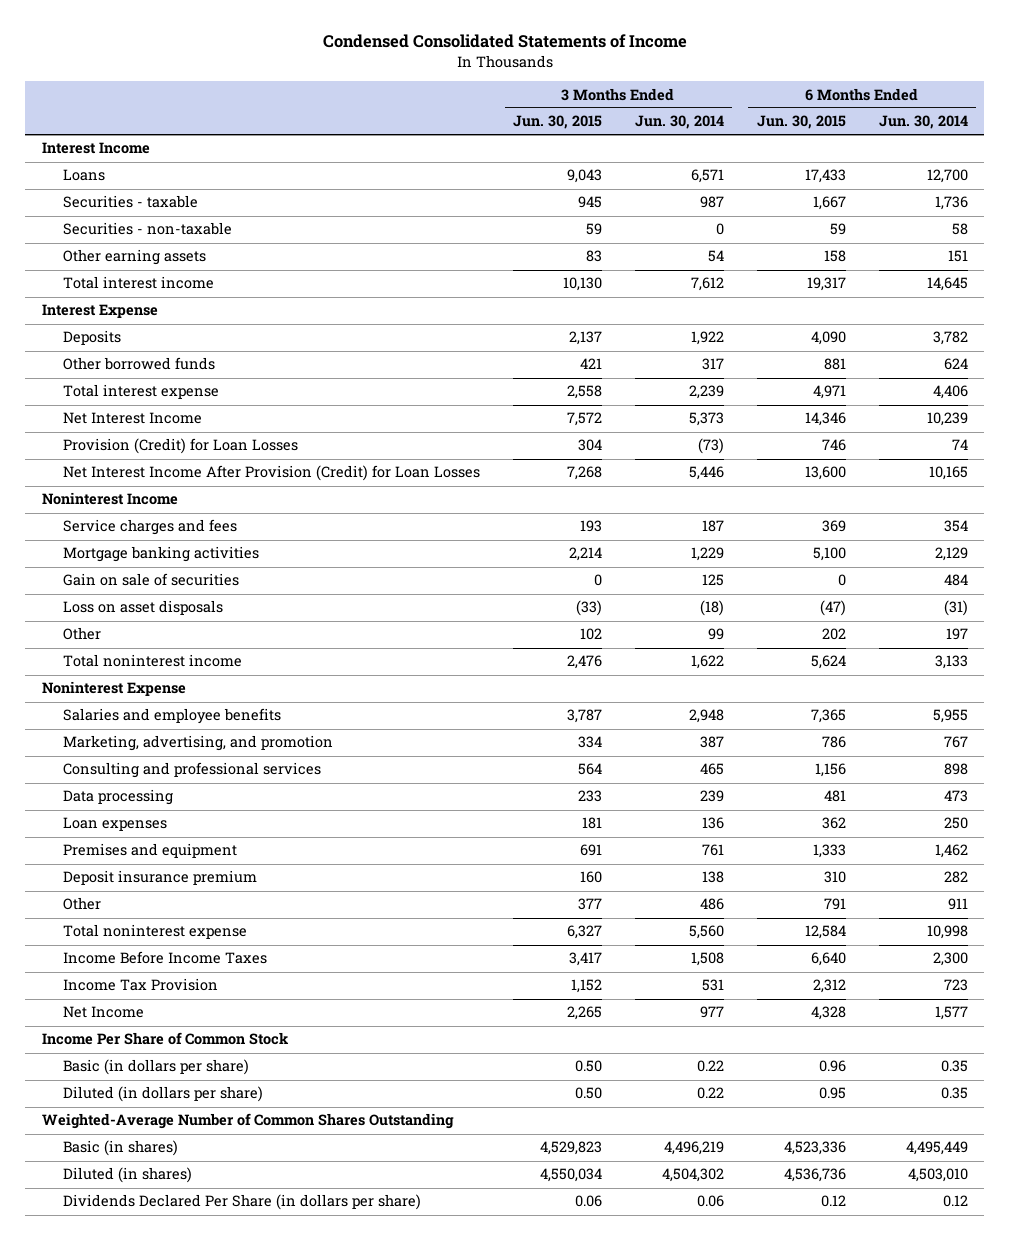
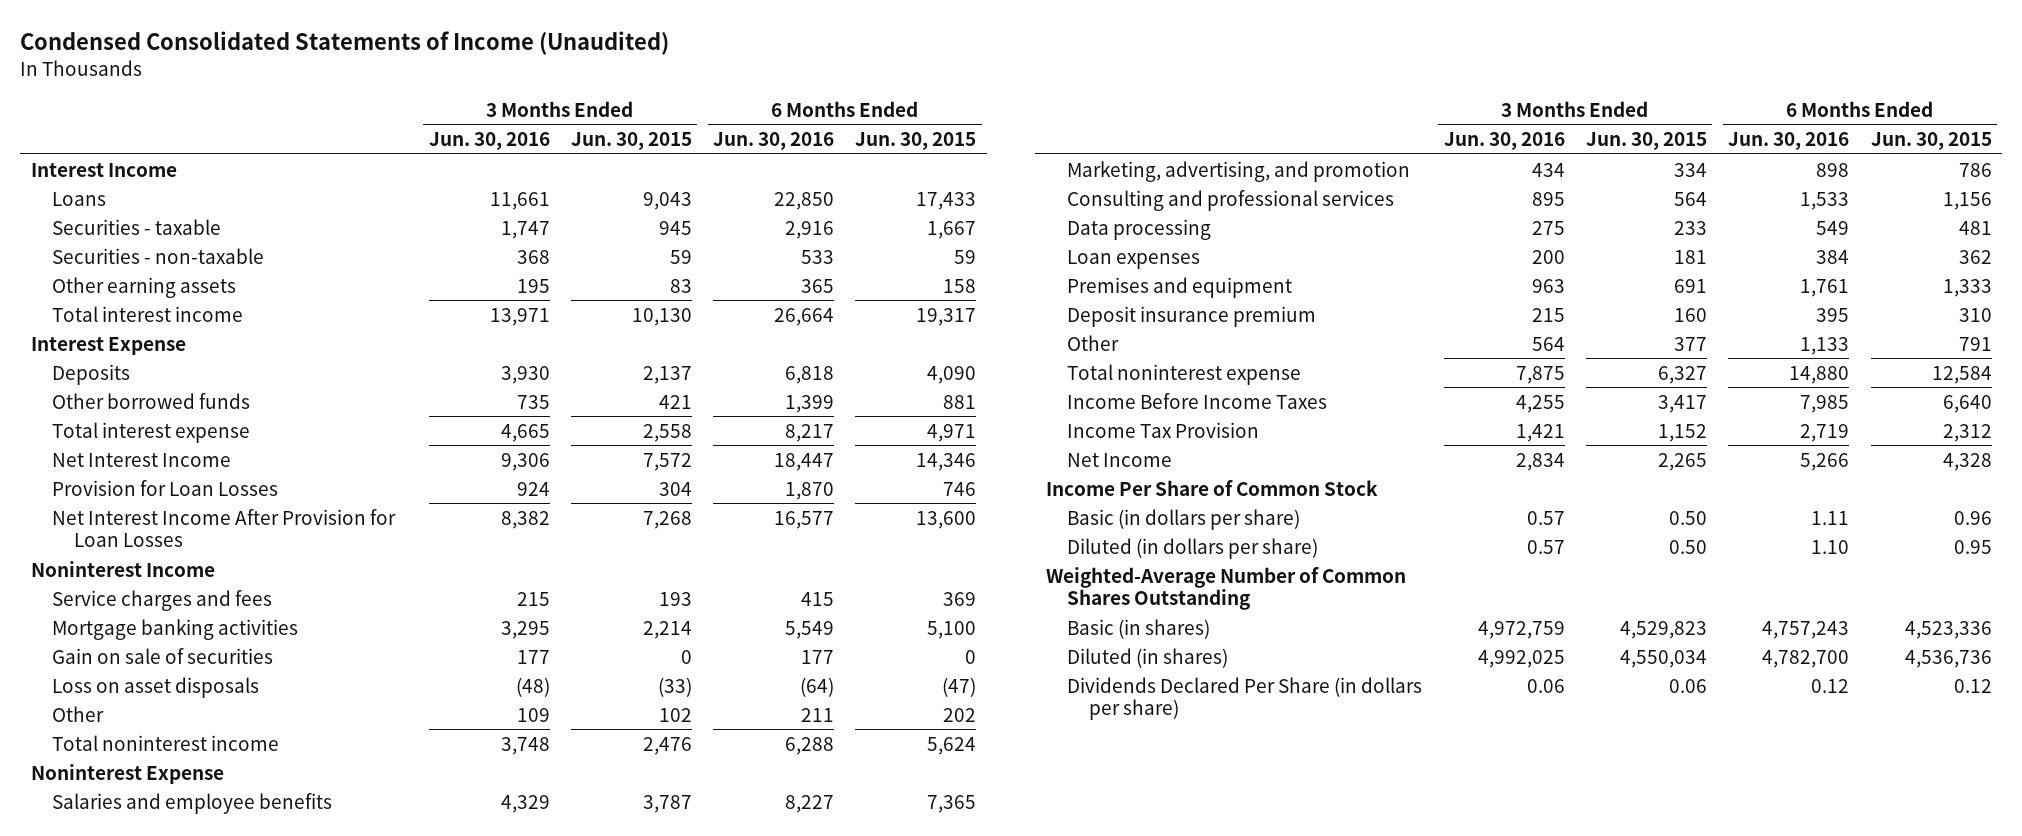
[322,34,687,49] Condensed Consolidated Statements of Income -> [19,30,669,55] Condensed Consolidated Statements of Income (Unaudited)
[634,115,724,130] Jun. 30, 2014 -> none
[878,115,968,130] Jun. 30, 2014 -> none
none -> [428,131,550,150] Jun. 30, 2016
none -> [713,131,835,150] Jun. 30, 2016
[62,438,298,455] Provision (Credit) for Loan Losses -> [52,479,279,496] Provision for Loan Losses
[62,465,480,482] Net Interest Income After Provision (Credit) for Loan Losses -> [52,508,397,547] Net Interest Income After Provision for Loan Losses

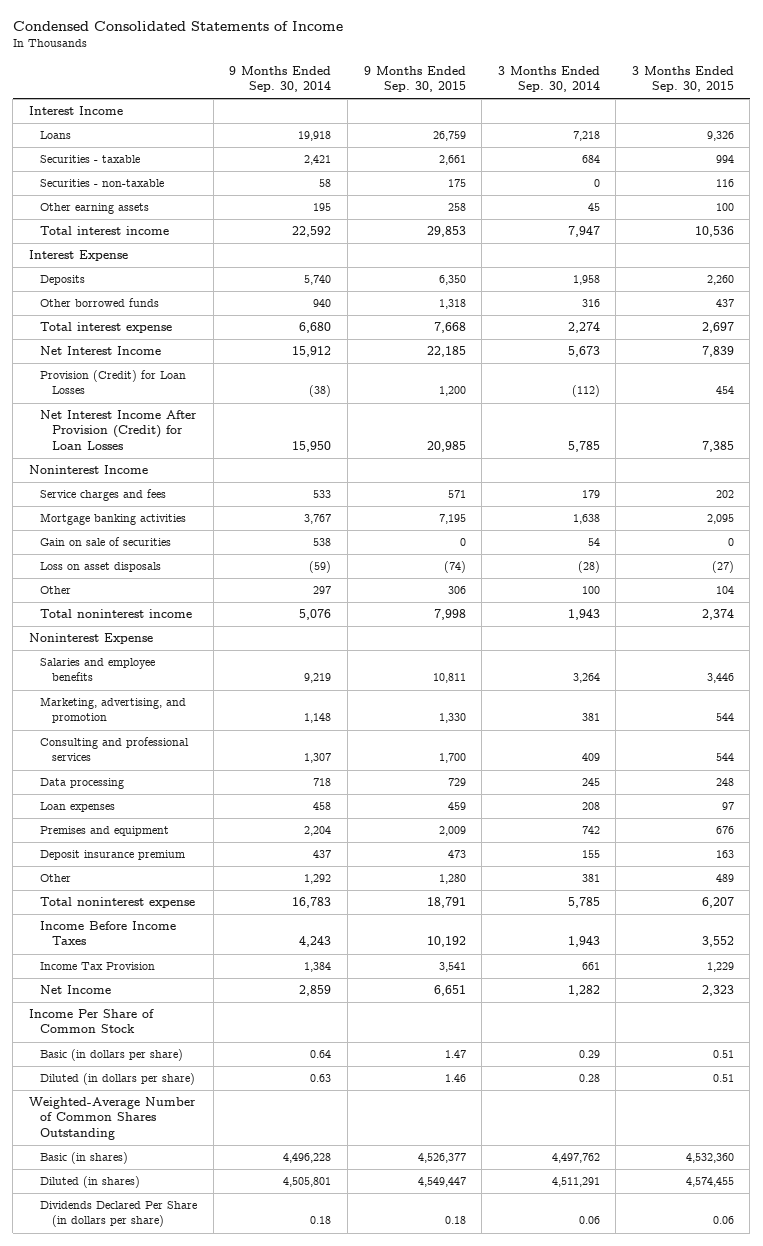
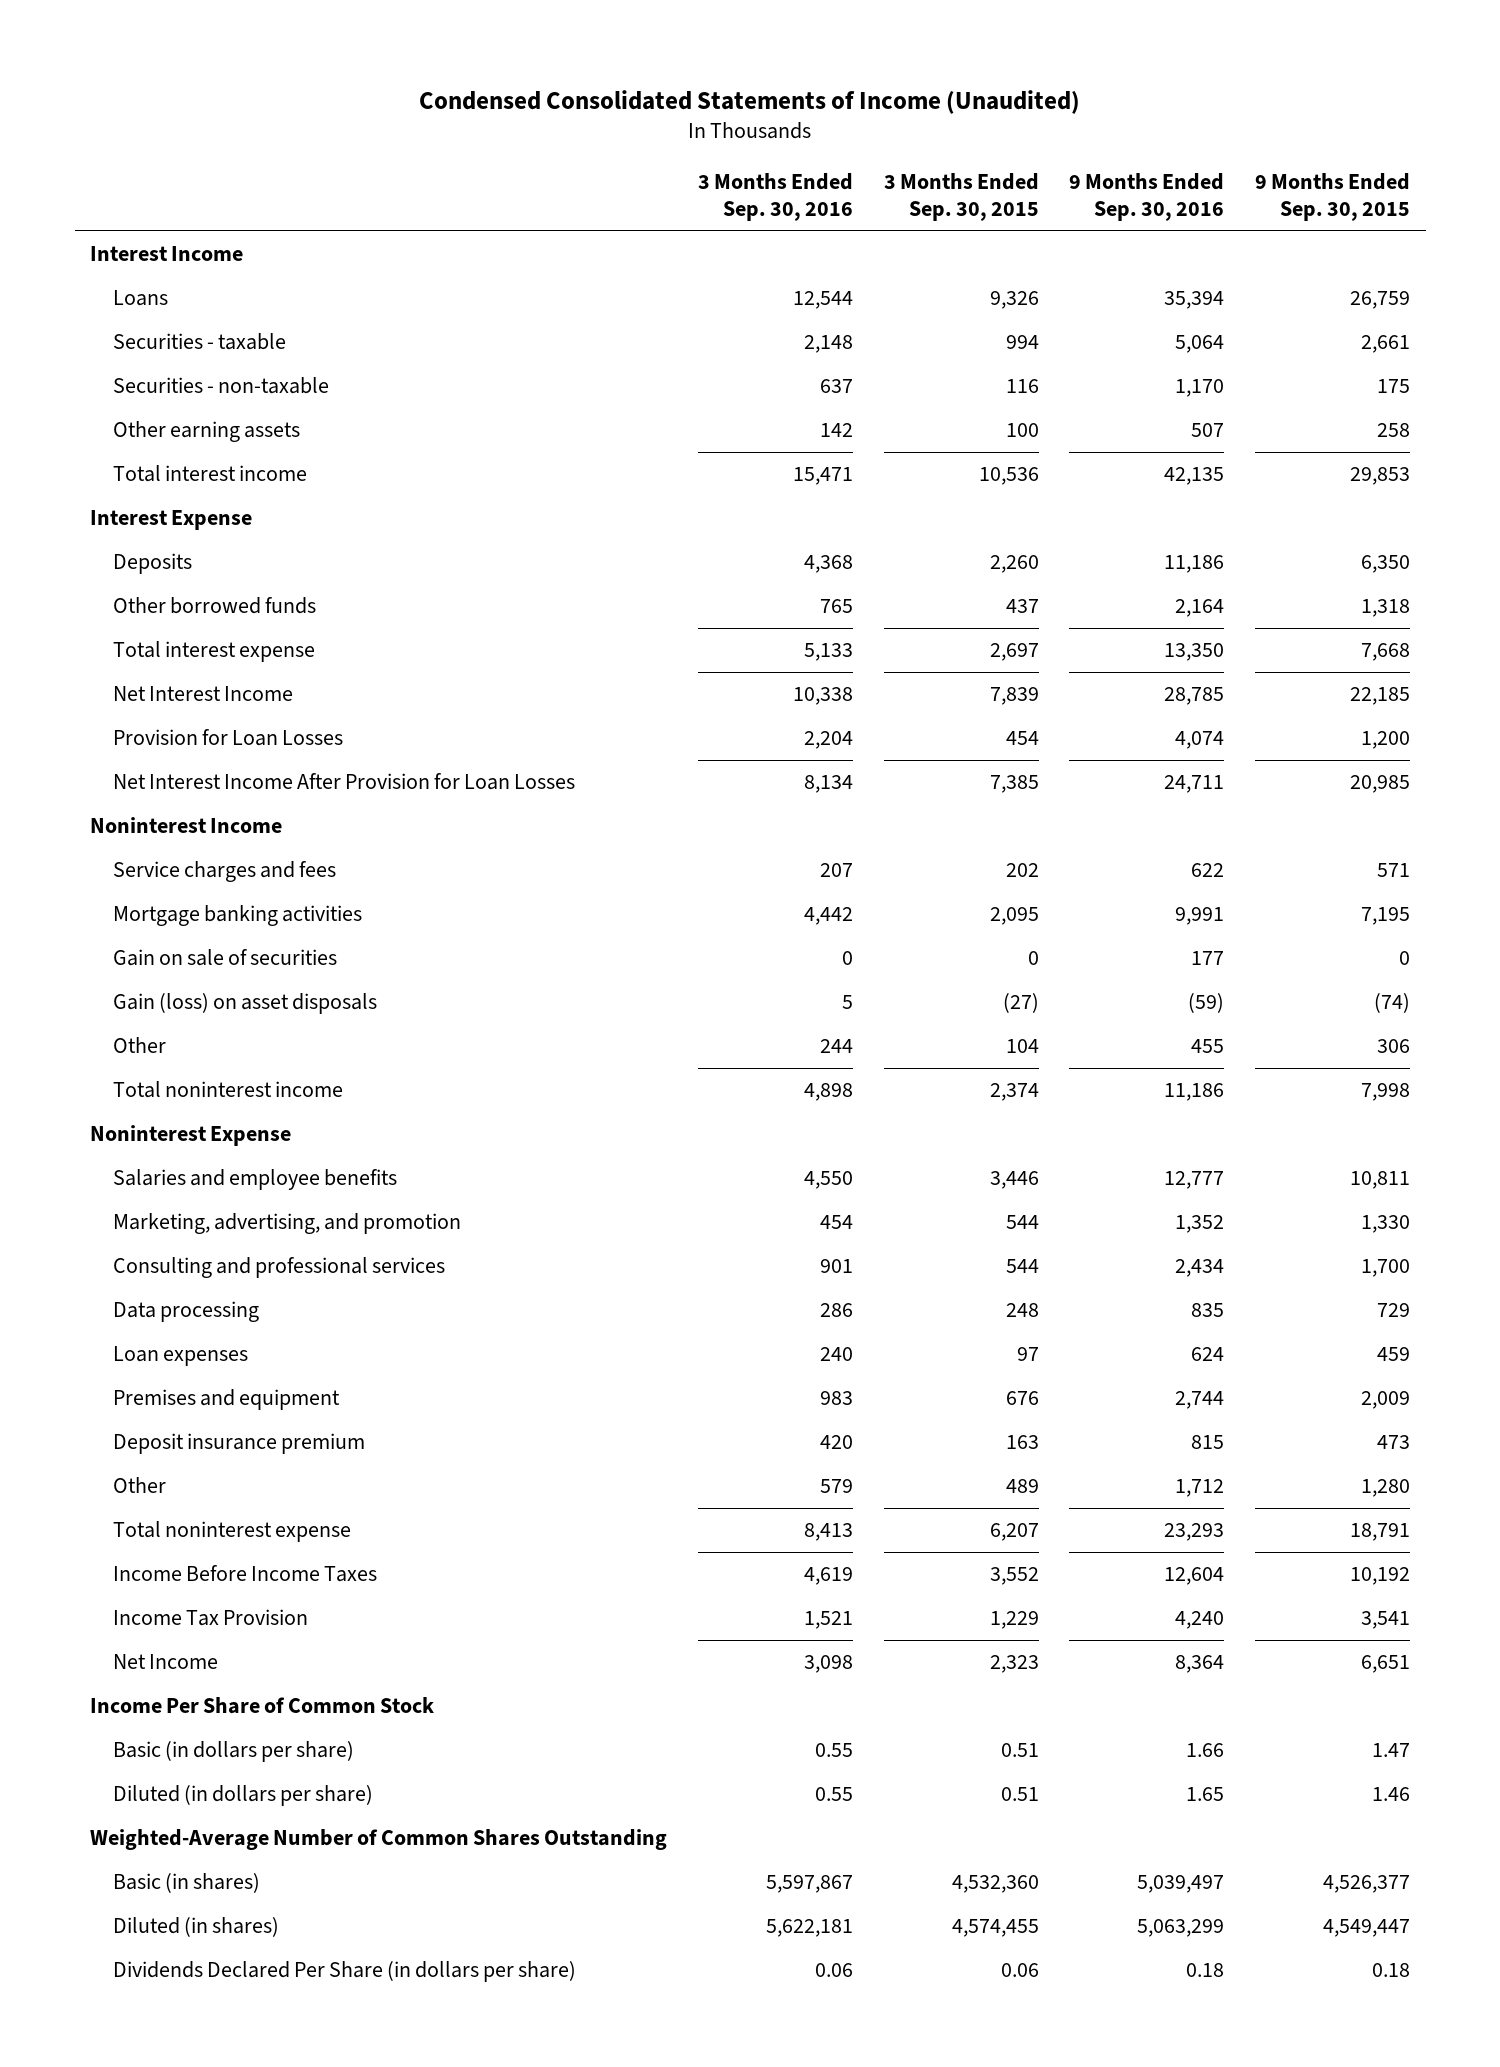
[12,21,343,32] Condensed Consolidated Statements of Income -> [419,89,1081,114] Condensed Consolidated Statements of Income (Unaudited)
[229,65,332,93] 9 Months Ended Sep. 30, 2014 -> none
[497,65,600,93] 3 Months Ended Sep. 30, 2014 -> none
none -> [697,173,853,222] 3 Months Ended Sep. 30, 2016
none -> [1069,173,1225,222] 9 Months Ended Sep. 30, 2016
[40,370,187,395] Provision (Credit) for Loan Losses -> [112,729,343,747] Provision for Loan Losses
[40,410,198,450] Net Interest Income After Provision (Credit) for Loan Losses -> [112,773,575,791] Net Interest Income After Provision for Loan Losses
[40,562,162,573] Loss on asset disposals -> [112,993,377,1015] Gain (loss) on asset disposals

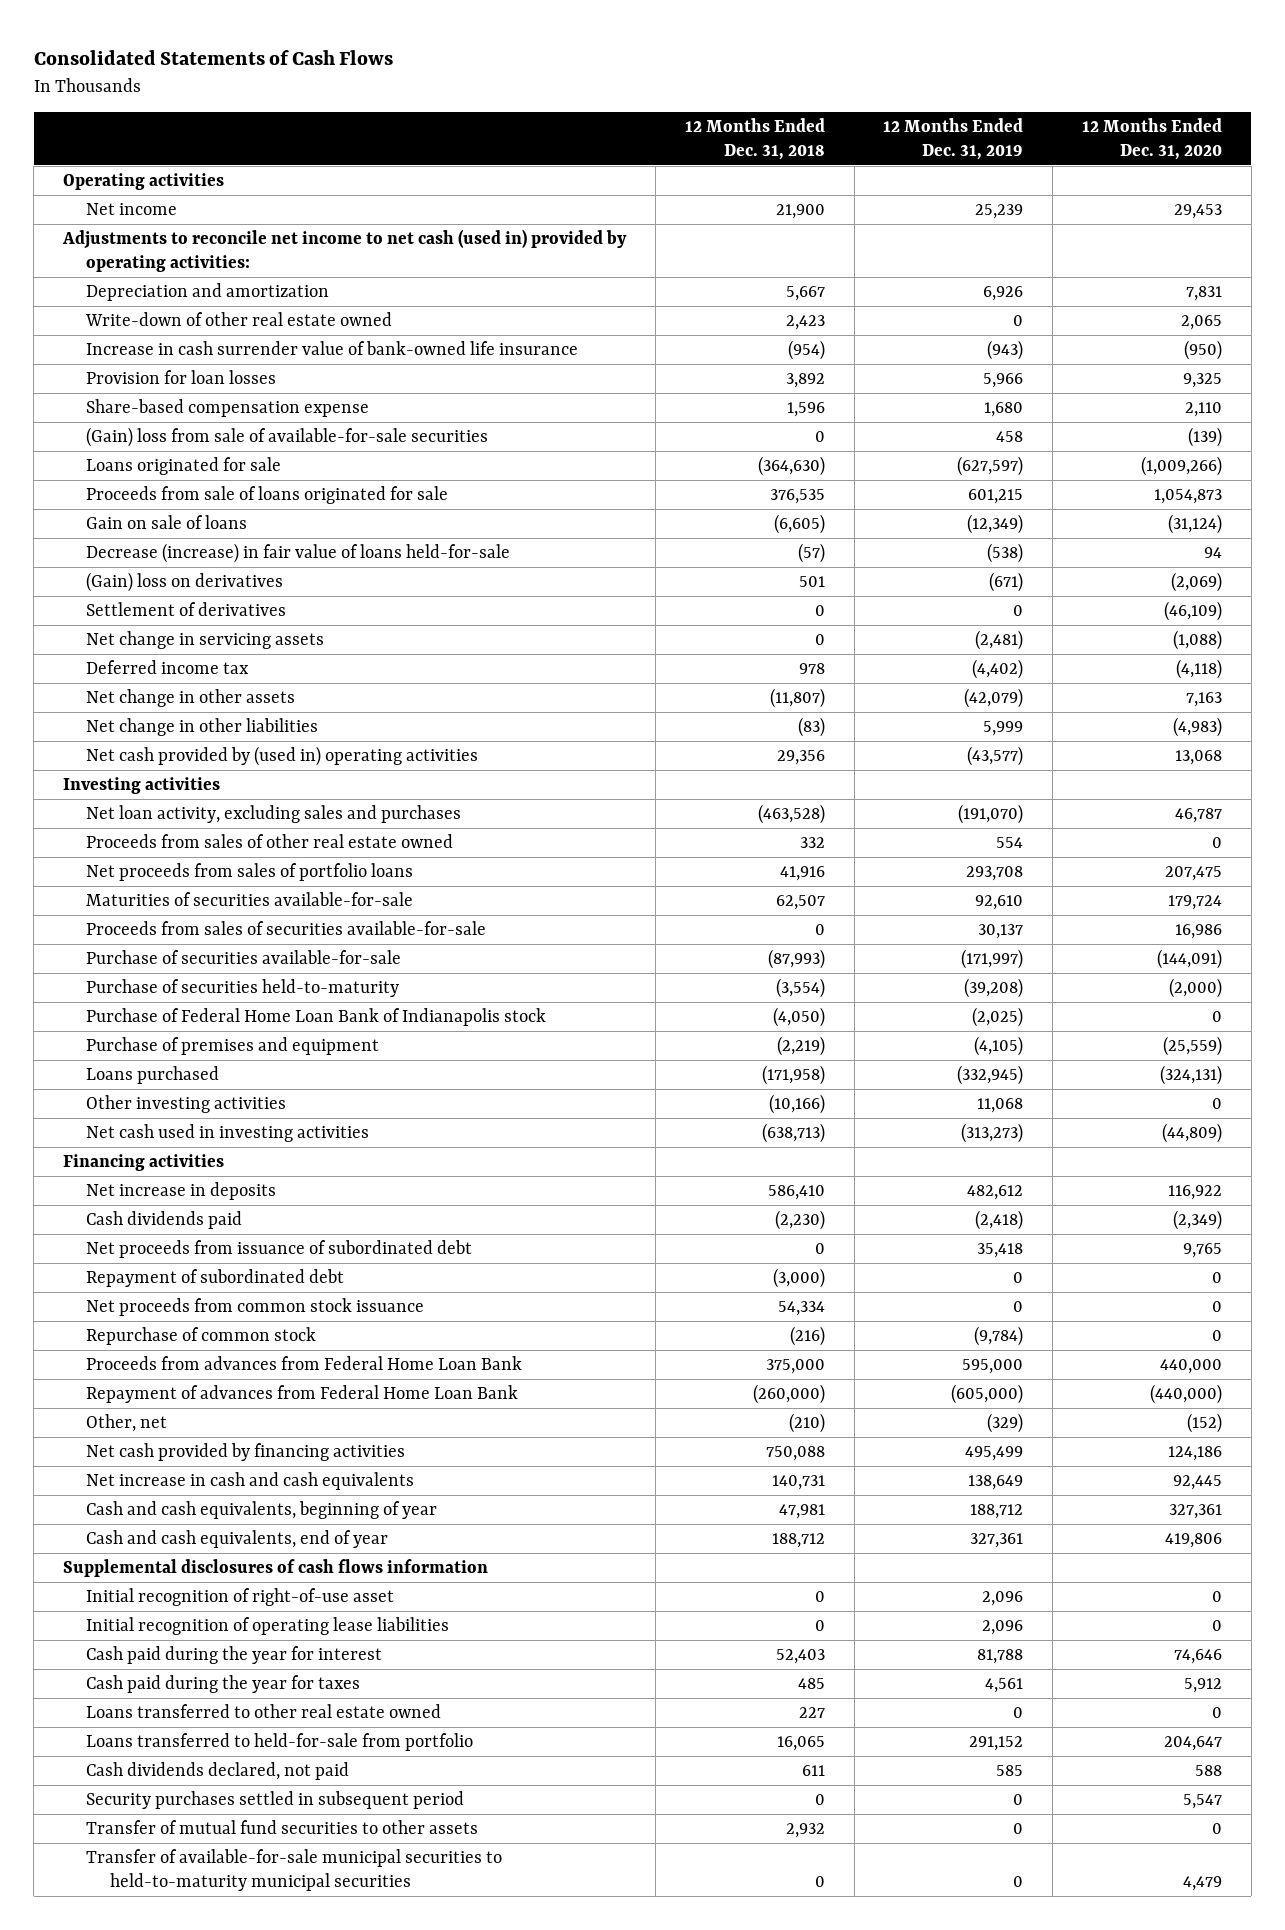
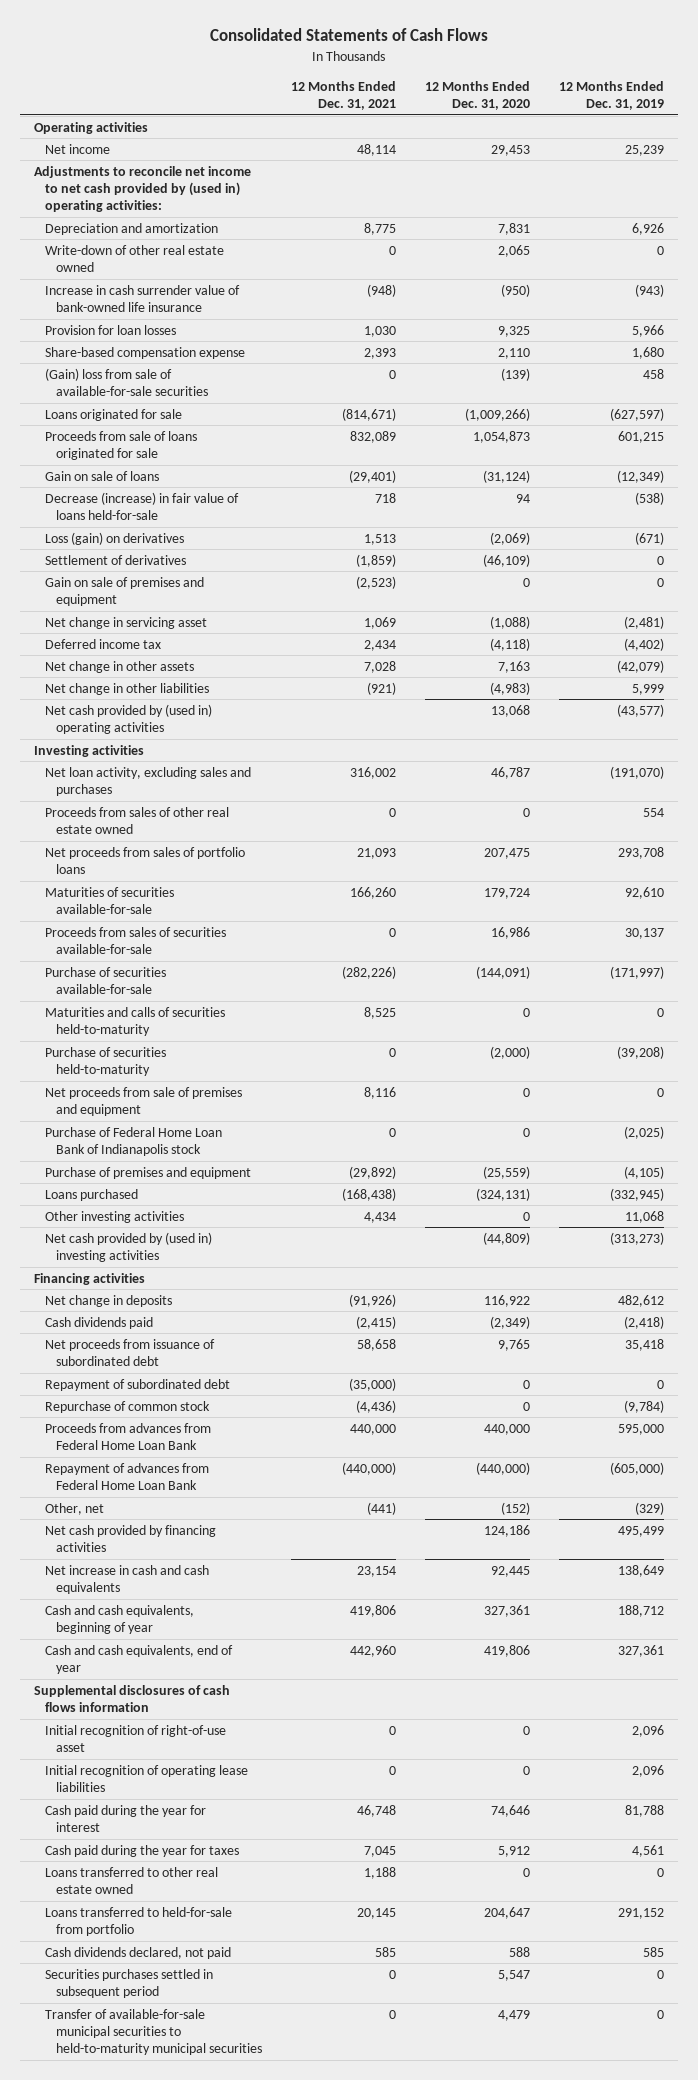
[684,117,825,160] 12 Months Ended Dec. 31, 2018 -> none
none -> [290,80,396,110] 12 Months Ended Dec. 31, 2021
[62,229,628,273] Adjustments to reconcile net income to net cash (used in) provided by operating activities: -> [34,165,252,213] Adjustments to reconcile net income to net cash provided by (used in) operating activities:
[86,572,284,593] (Gain) loss on derivatives -> [44,531,184,545] Loss (gain) on derivatives
none -> [44,576,204,607] Gain on sale of premises and equipment
[86,631,325,650] Net change in servicing assets -> [44,616,207,629] Net change in servicing asset
none -> [44,1006,225,1037] Maturities and calls of securities held-to-maturity
none -> [44,1086,242,1117] Net proceeds from sale of premises and equipment
[86,1124,370,1143] Net cash used in investing activities -> [44,1231,212,1263] Net cash provided by (used in) investing activities
[86,1182,277,1201] Net increase in deposits -> [44,1294,172,1307] Net change in deposits
[86,1298,425,1317] Net proceeds from common stock issuance -> none
[86,1820,479,1835] Transfer of mutual fund securities to other assets -> none
[86,1791,465,1810] Security purchases settled in subsequent period -> [44,1968,213,1999] Securities purchases settled in subsequent period

